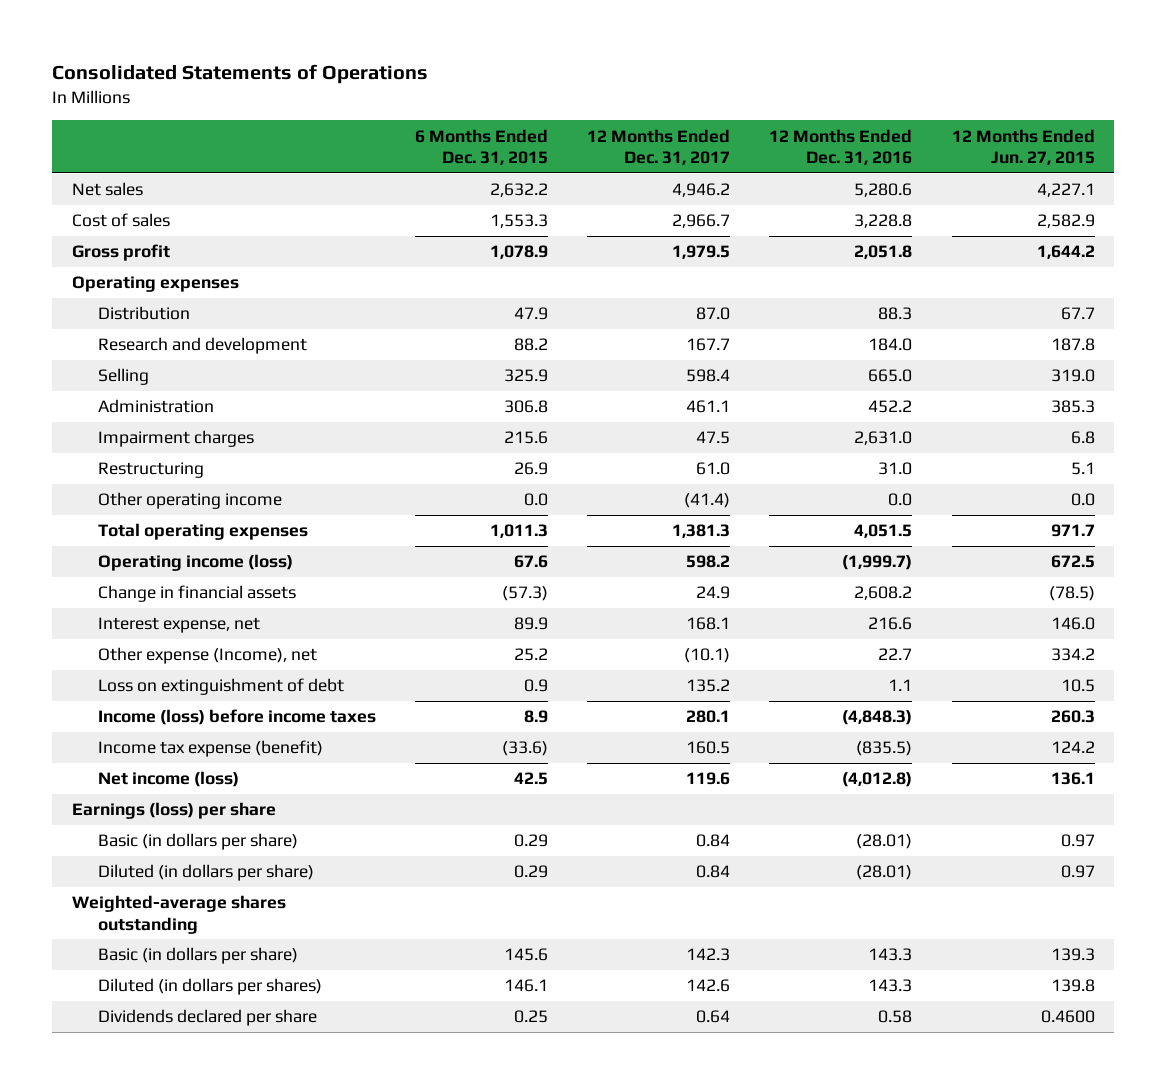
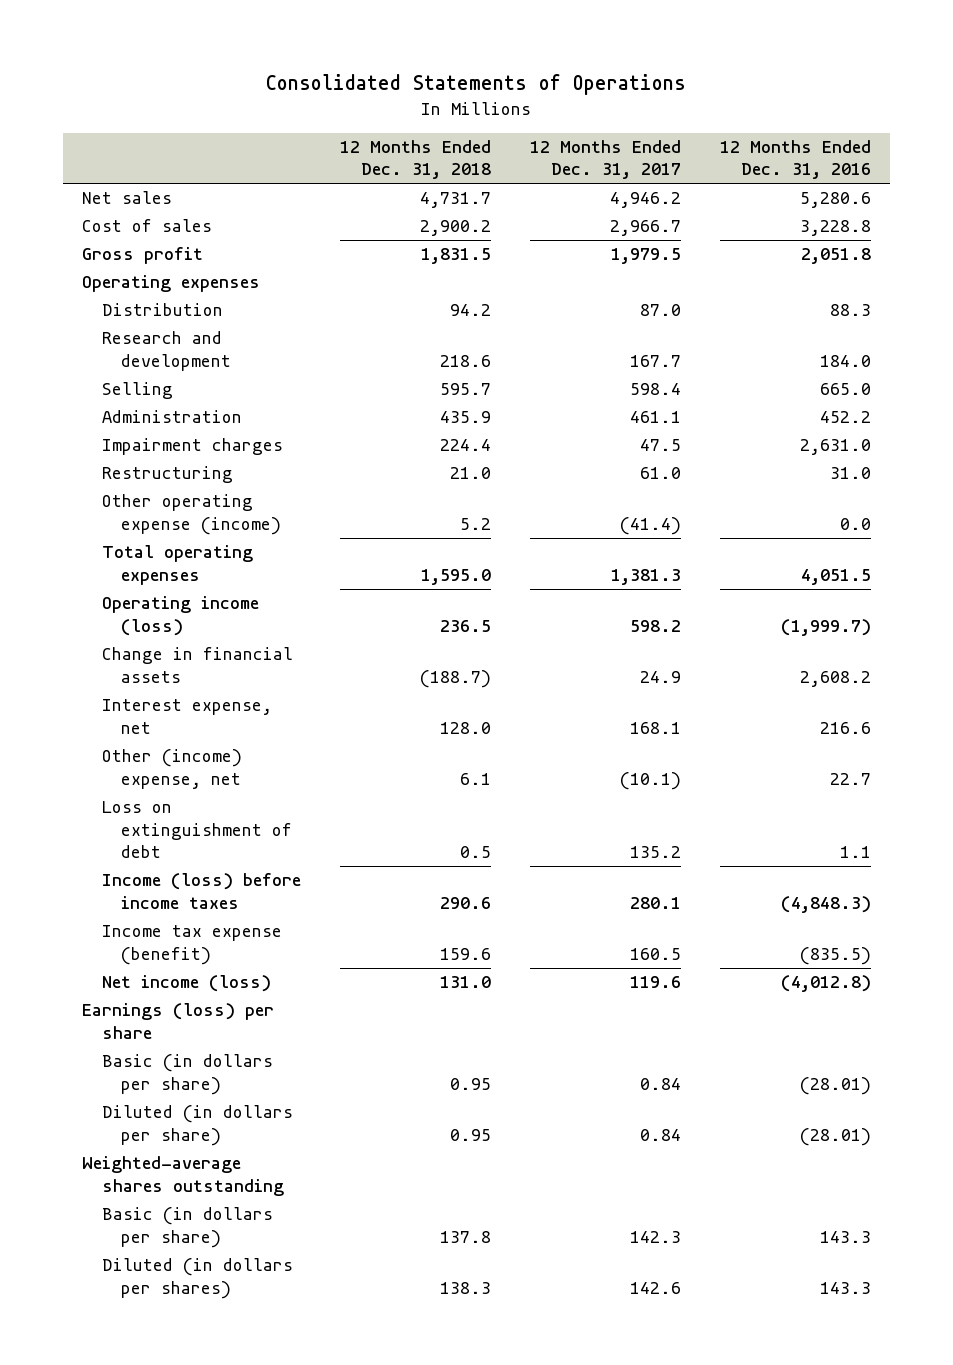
[414,128,548,165] 6 Months Ended Dec. 31, 2015 -> none
[951,128,1095,165] 12 Months Ended Jun. 27, 2015 -> none
none -> [339,139,491,180] 12 Months Ended Dec. 31, 2018
[97,492,282,510] Other operating income -> [101,494,281,535] Other operating expense (income)
[97,647,317,665] Other expense (Income), net -> [101,749,242,789] Other (income) expense, net
[97,1009,317,1027] Dividends declared per share -> none

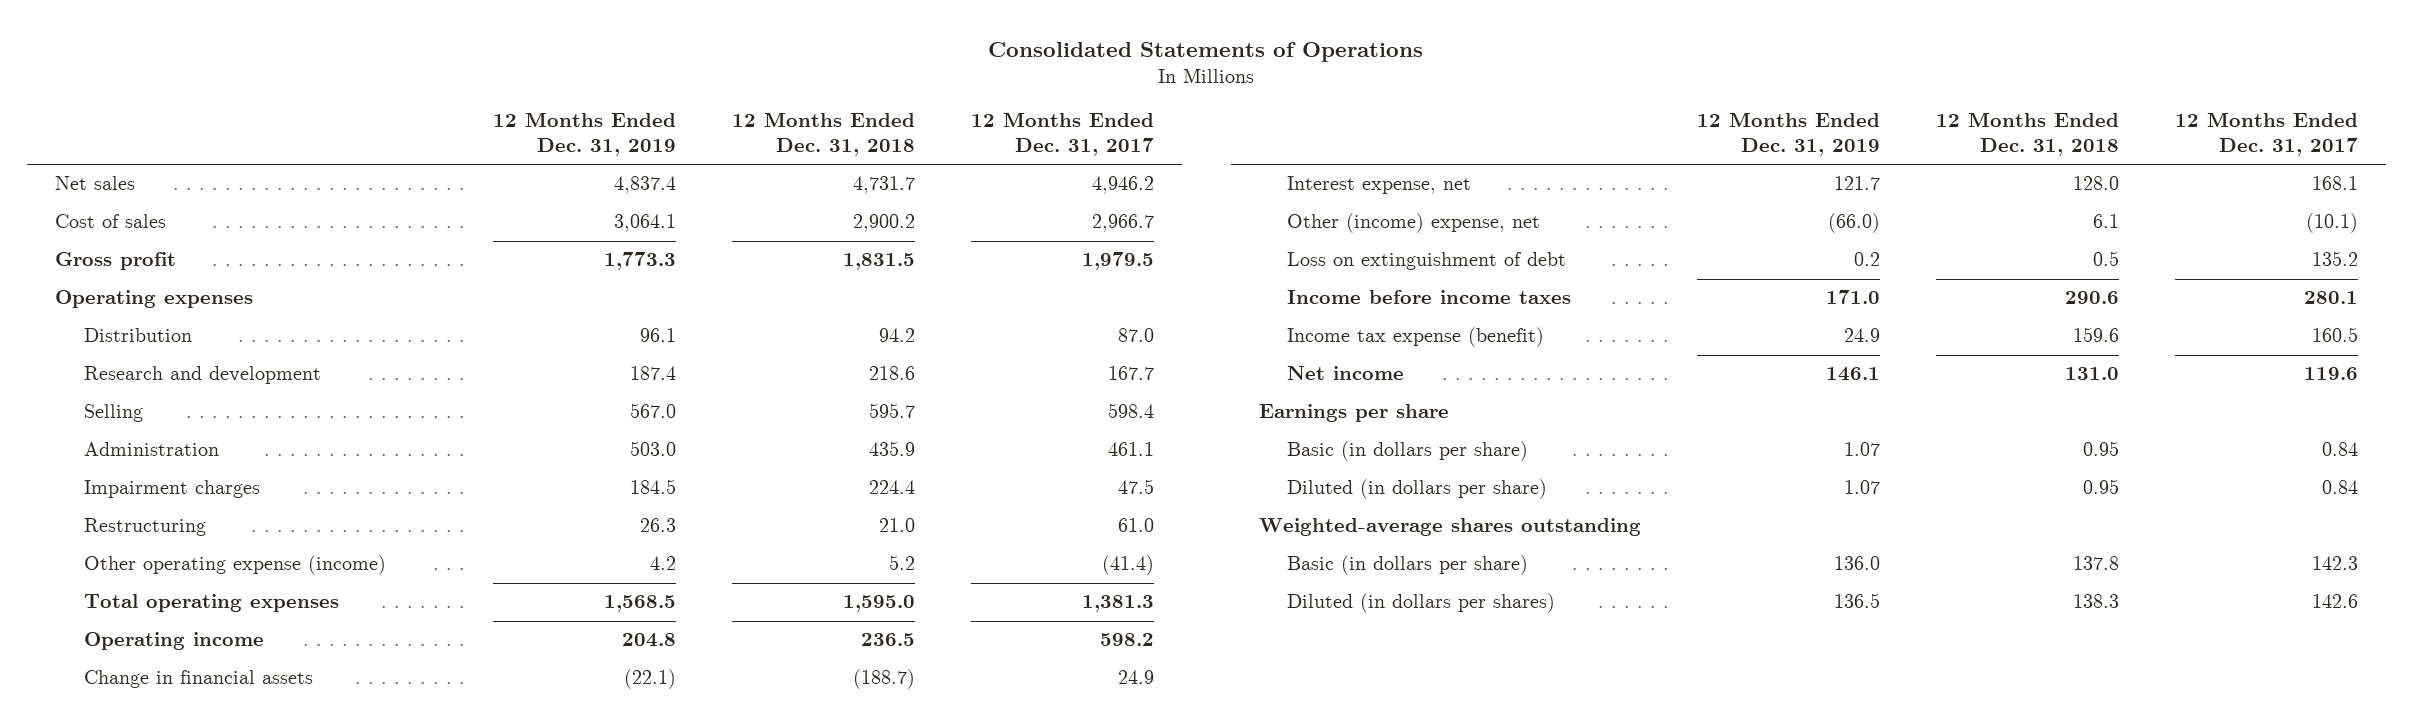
[719,139,871,180] 12 Months Ended Dec. 31, 2016 -> none
none -> [493,112,677,157] 12 Months Ended Dec. 31, 2019
[101,596,259,636] Operating income (loss) -> [83,632,264,651] Operating income
[101,873,301,909] Income (loss) before income taxes -> [1287,290,1572,305] Income before income taxes
[101,975,271,993] Net income (loss) -> [1287,366,1405,381] Net income
[82,1003,275,1039] Earnings (loss) per share -> [1258,404,1449,423] Earnings per share

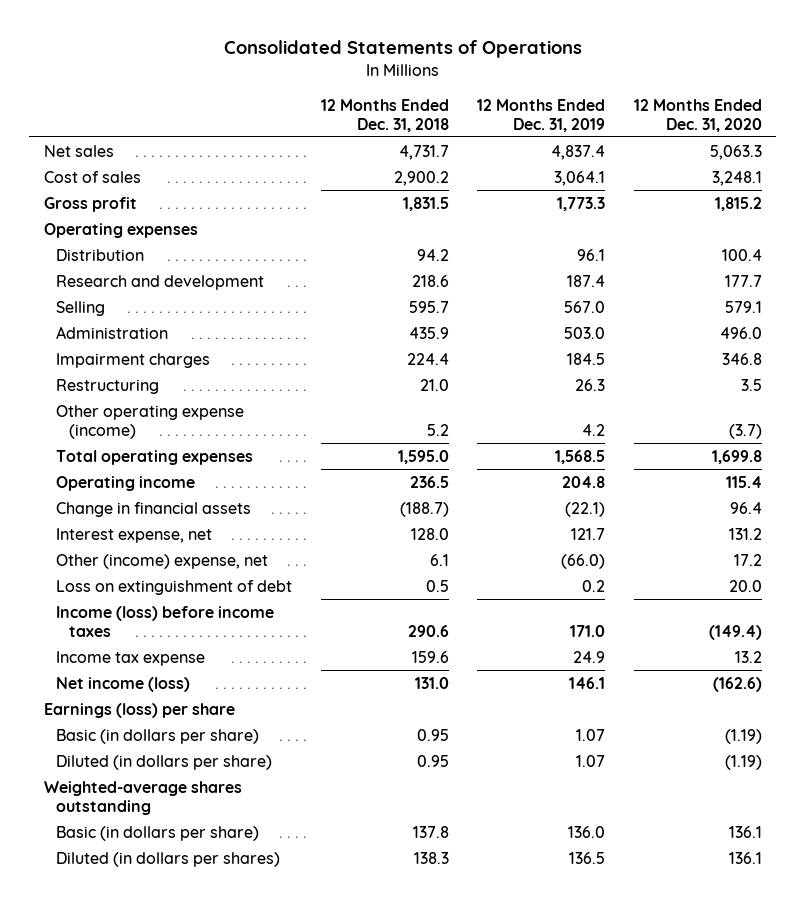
[971,112,1155,157] 12 Months Ended Dec. 31, 2017 -> none
none -> [633,98,762,132] 12 Months Ended Dec. 31, 2020
[1287,290,1572,305] Income before income taxes -> [56,605,275,637] Income (loss) before income taxes
[1287,327,1545,348] Income tax expense (benefit) -> [56,650,206,666] Income tax expense
[1287,366,1405,381] Net income -> [56,676,191,692] Net income (loss)
[1258,404,1449,423] Earnings per share -> [43,702,235,718] Earnings (loss) per share

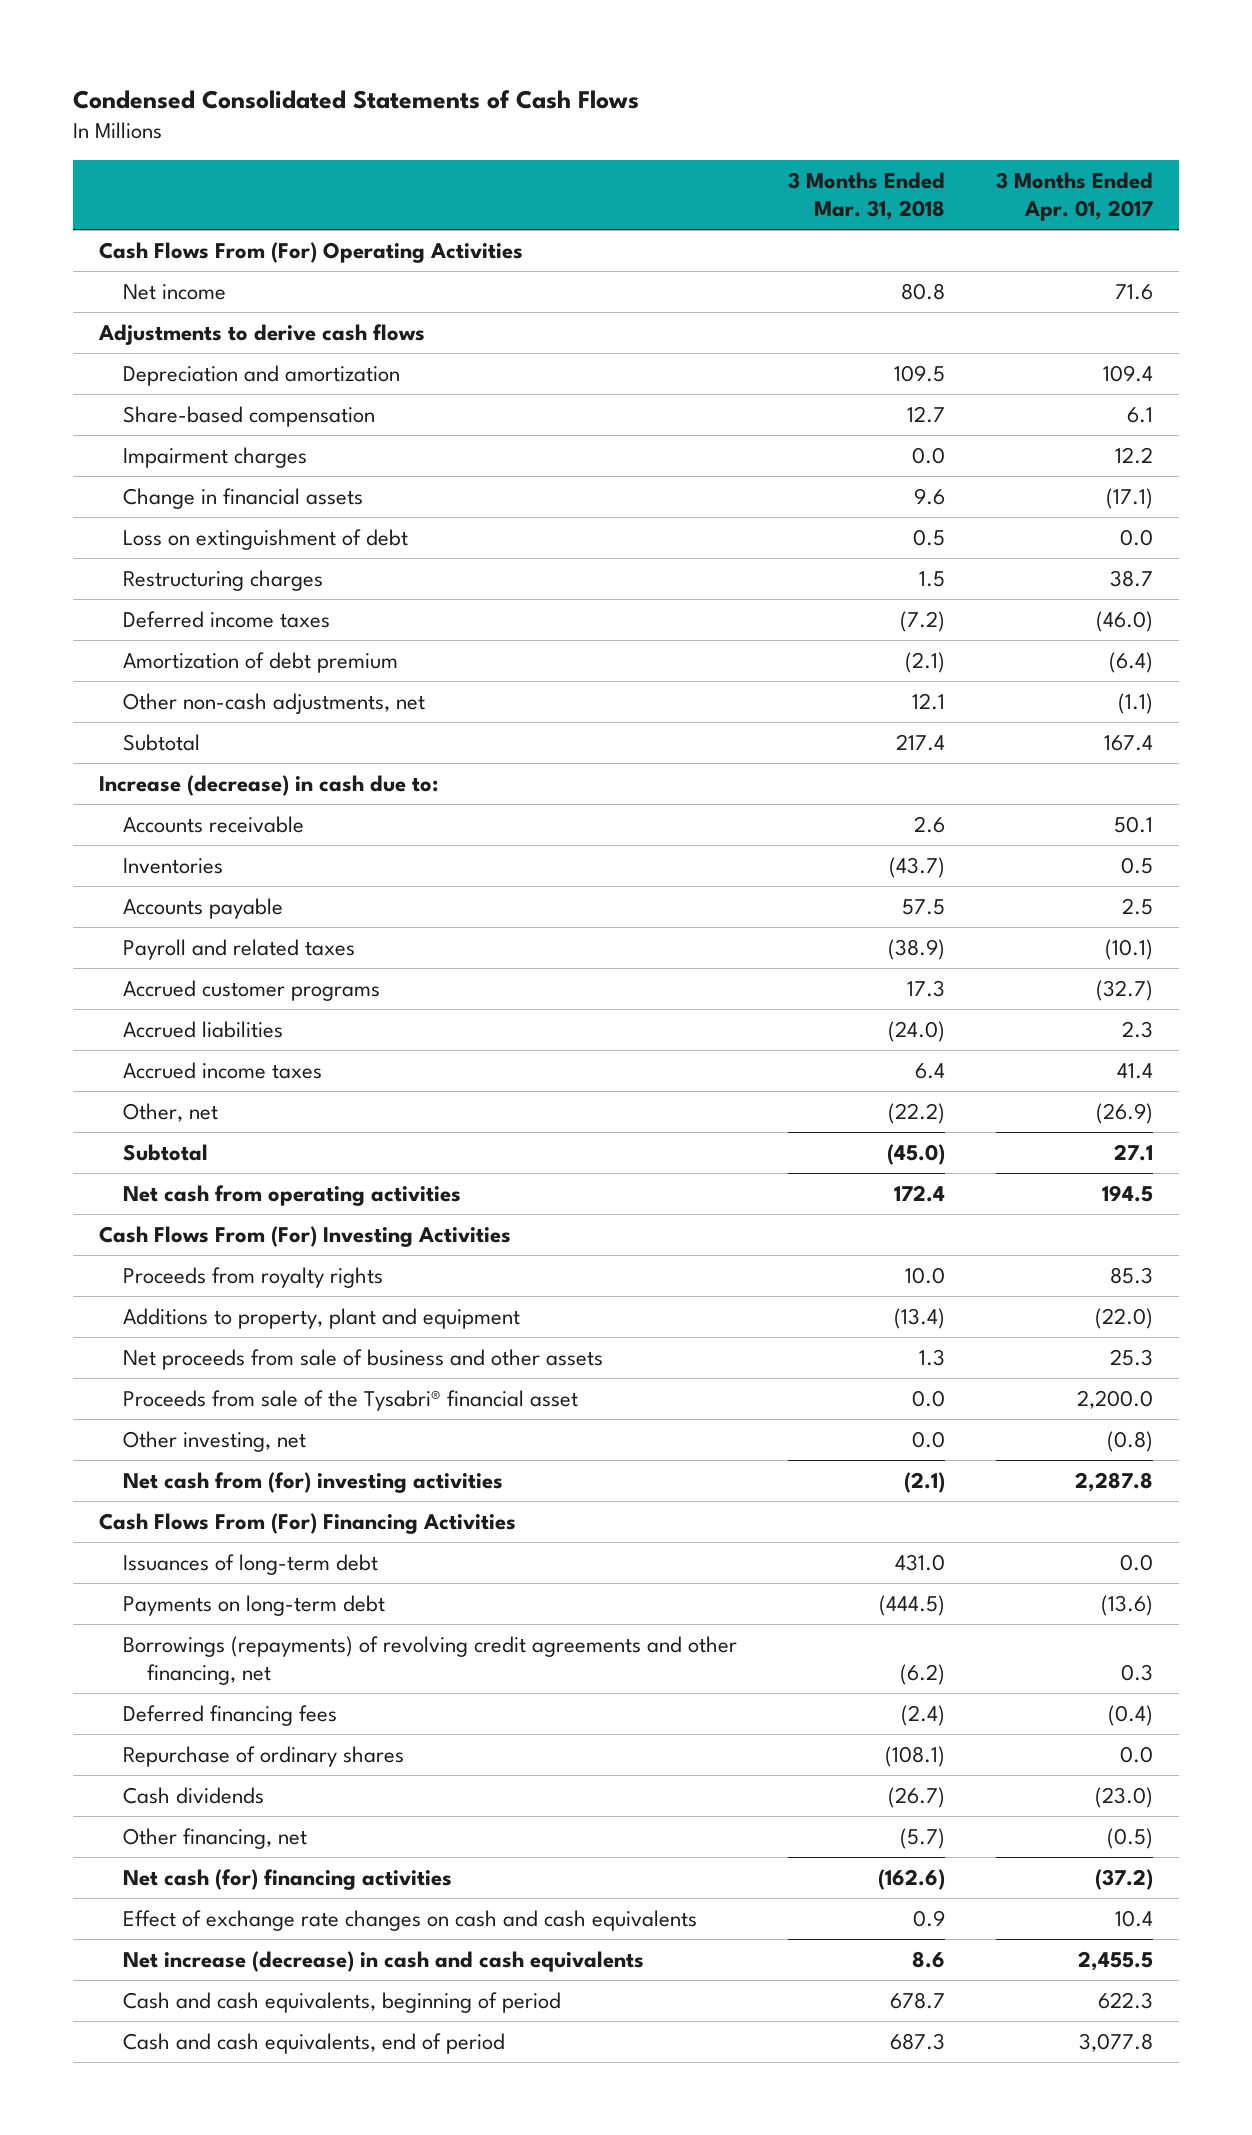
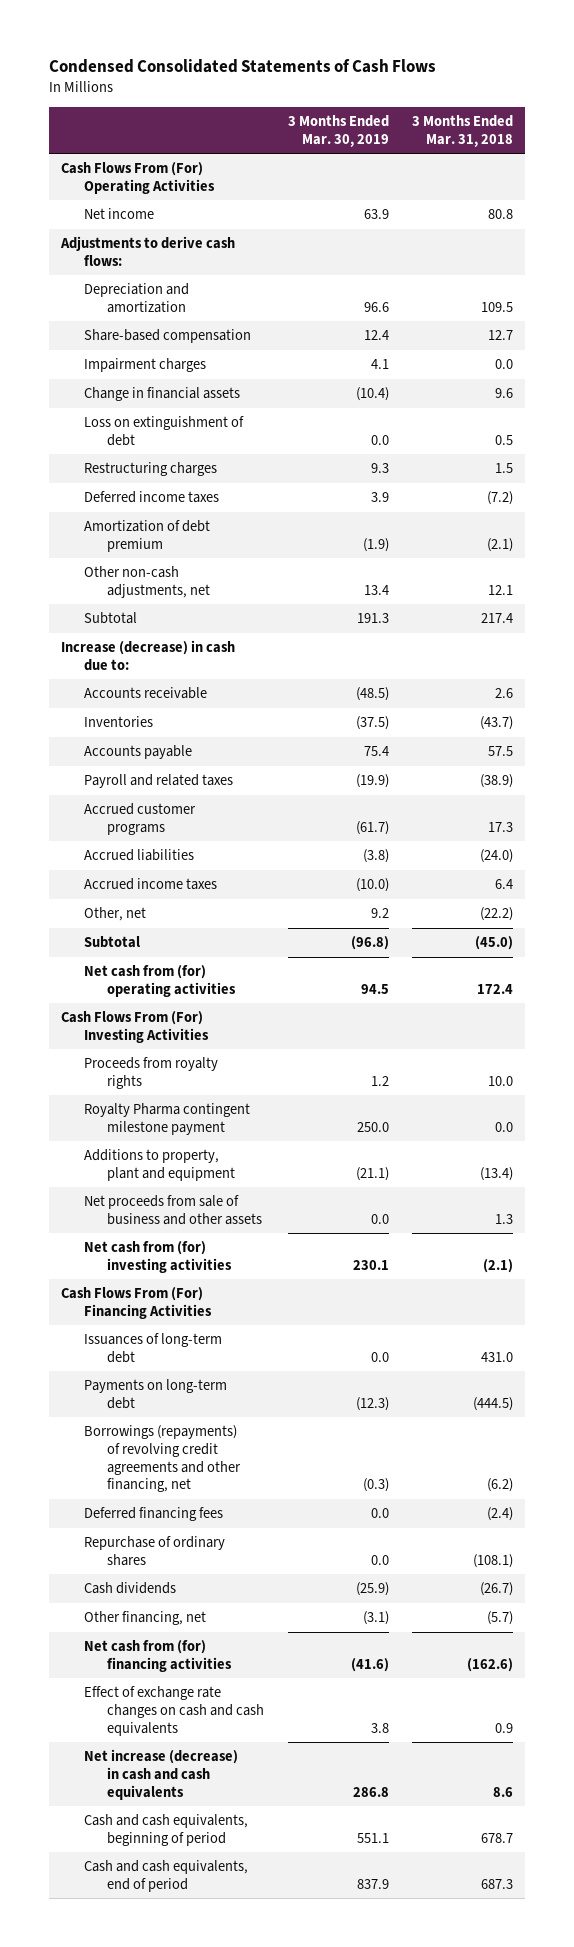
[996,171,1154,222] 3 Months Ended Apr. 01, 2017 -> none
none -> [287,115,389,147] 3 Months Ended Mar. 30, 2019
[97,323,425,345] Adjustments to derive cash flows -> [60,236,236,266] Adjustments to derive cash flows:
[122,1184,461,1206] Net cash from operating activities -> [84,965,237,997] Net cash from (for) operating activities
none -> [84,1103,251,1135] Royalty Pharma contingent milestone payment
[122,1389,578,1411] Proceeds from sale of the Tysabri® financial asset -> none
[122,1430,306,1452] Other investing, net -> none
[122,1868,452,1890] Net cash (for) financing activities -> [84,1640,233,1672] Net cash from (for) financing activities

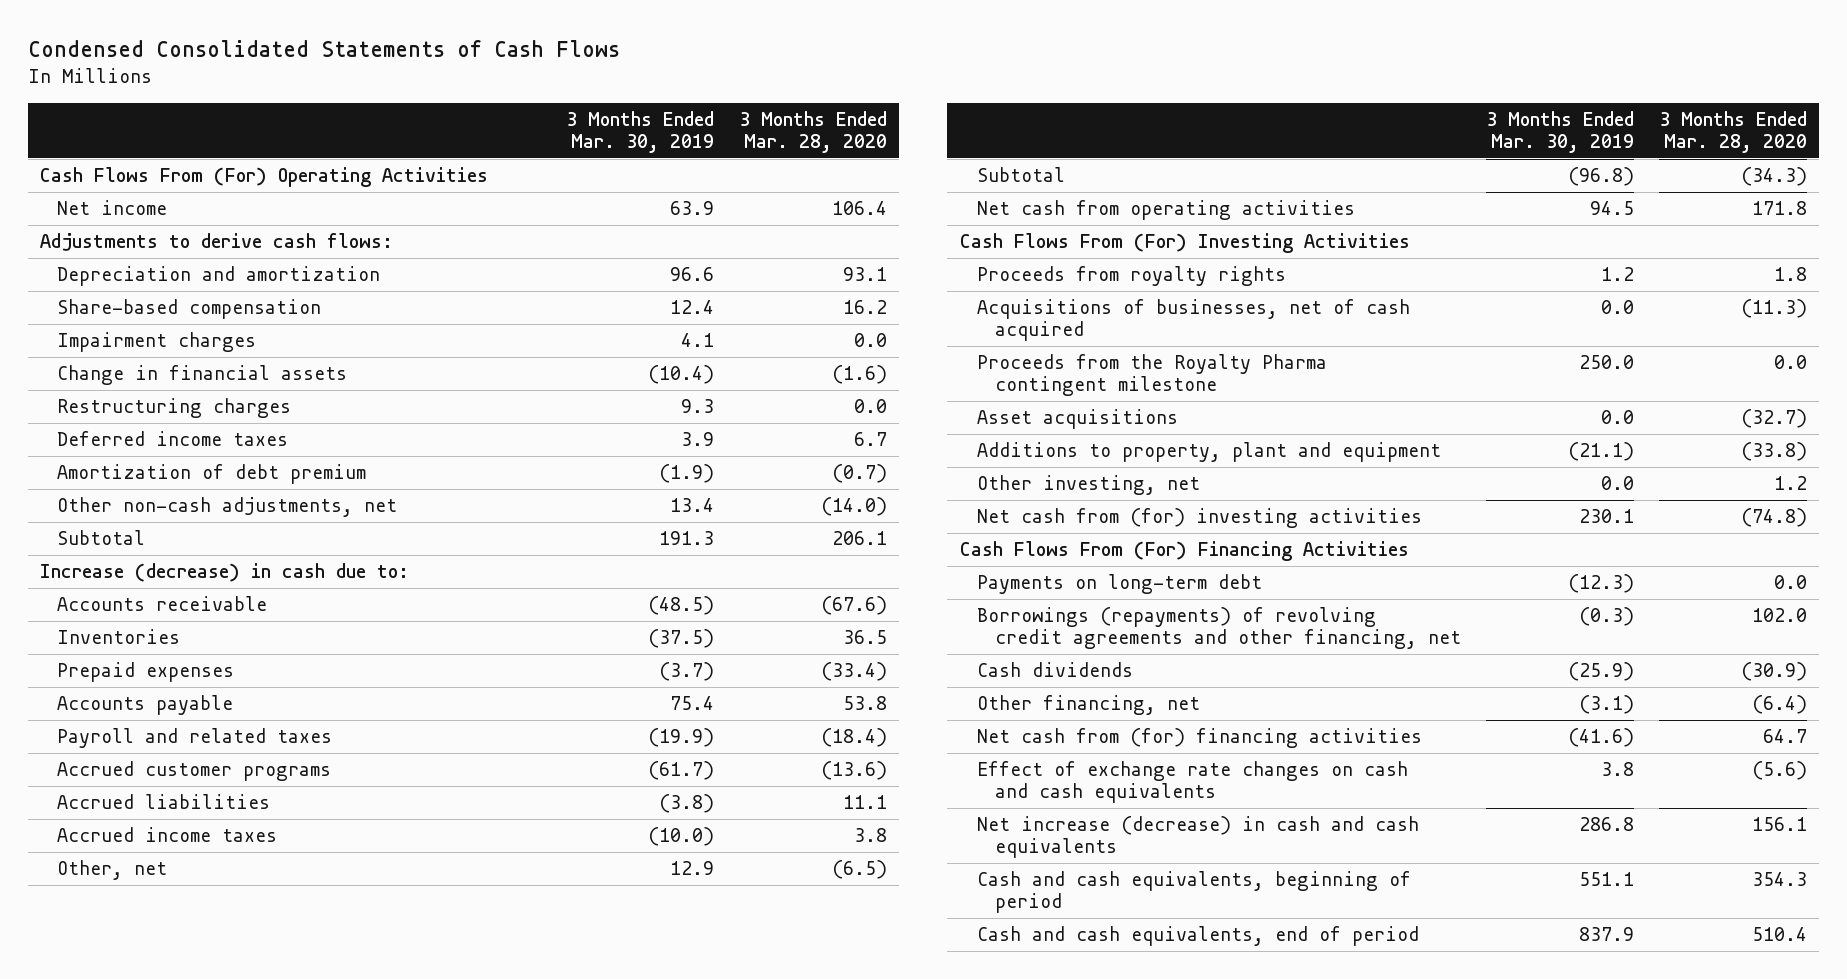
[412,115,514,147] 3 Months Ended Mar. 31, 2018 -> none
none -> [738,110,887,153] 3 Months Ended Mar. 28, 2020
[84,416,245,446] Loss on extinguishment of debt -> none
none -> [57,662,235,683] Prepaid expenses
[370,908,389,919] 9.2 -> [669,861,714,876] 12.9
[84,965,237,997] Net cash from (for) operating activities -> [977,200,1356,221] Net cash from operating activities
none -> [977,299,1411,342] Acquisitions of businesses, net of cash acquired
[84,1103,251,1135] Royalty Pharma contingent milestone payment -> [977,354,1328,397] Proceeds from the Royalty Pharma contingent milestone
none -> [977,409,1179,430] Asset acquisitions
[84,1195,263,1225] Net proceeds from sale of business and other assets -> none
none -> [977,475,1201,496] Other investing, net
[84,1333,223,1363] Issuances of long-term debt -> none
[84,1507,224,1522] Deferred financing fees -> none
[84,1536,226,1566] Repurchase of ordinary shares -> none

